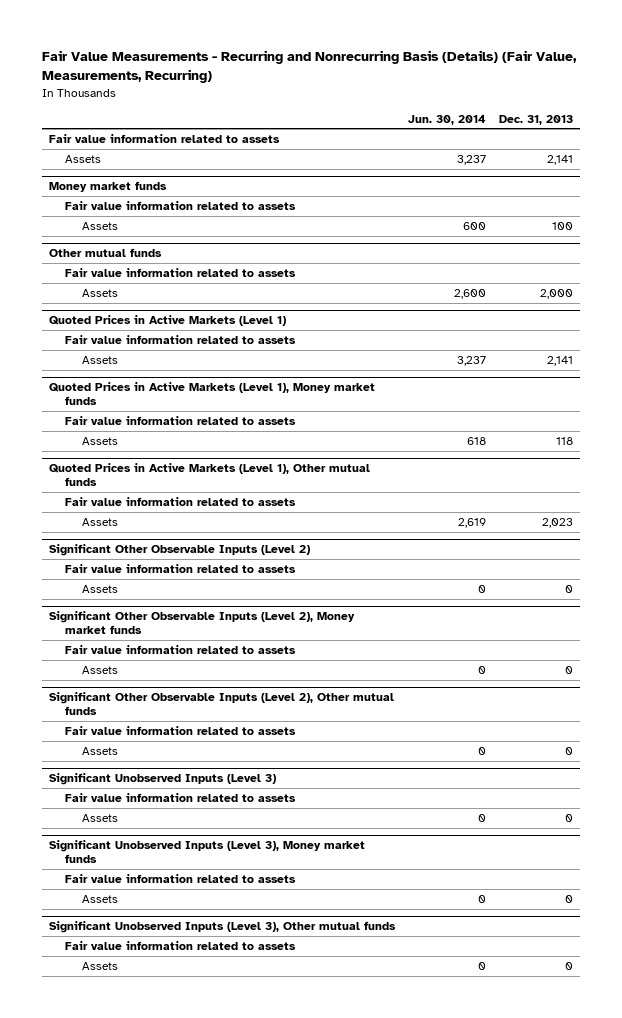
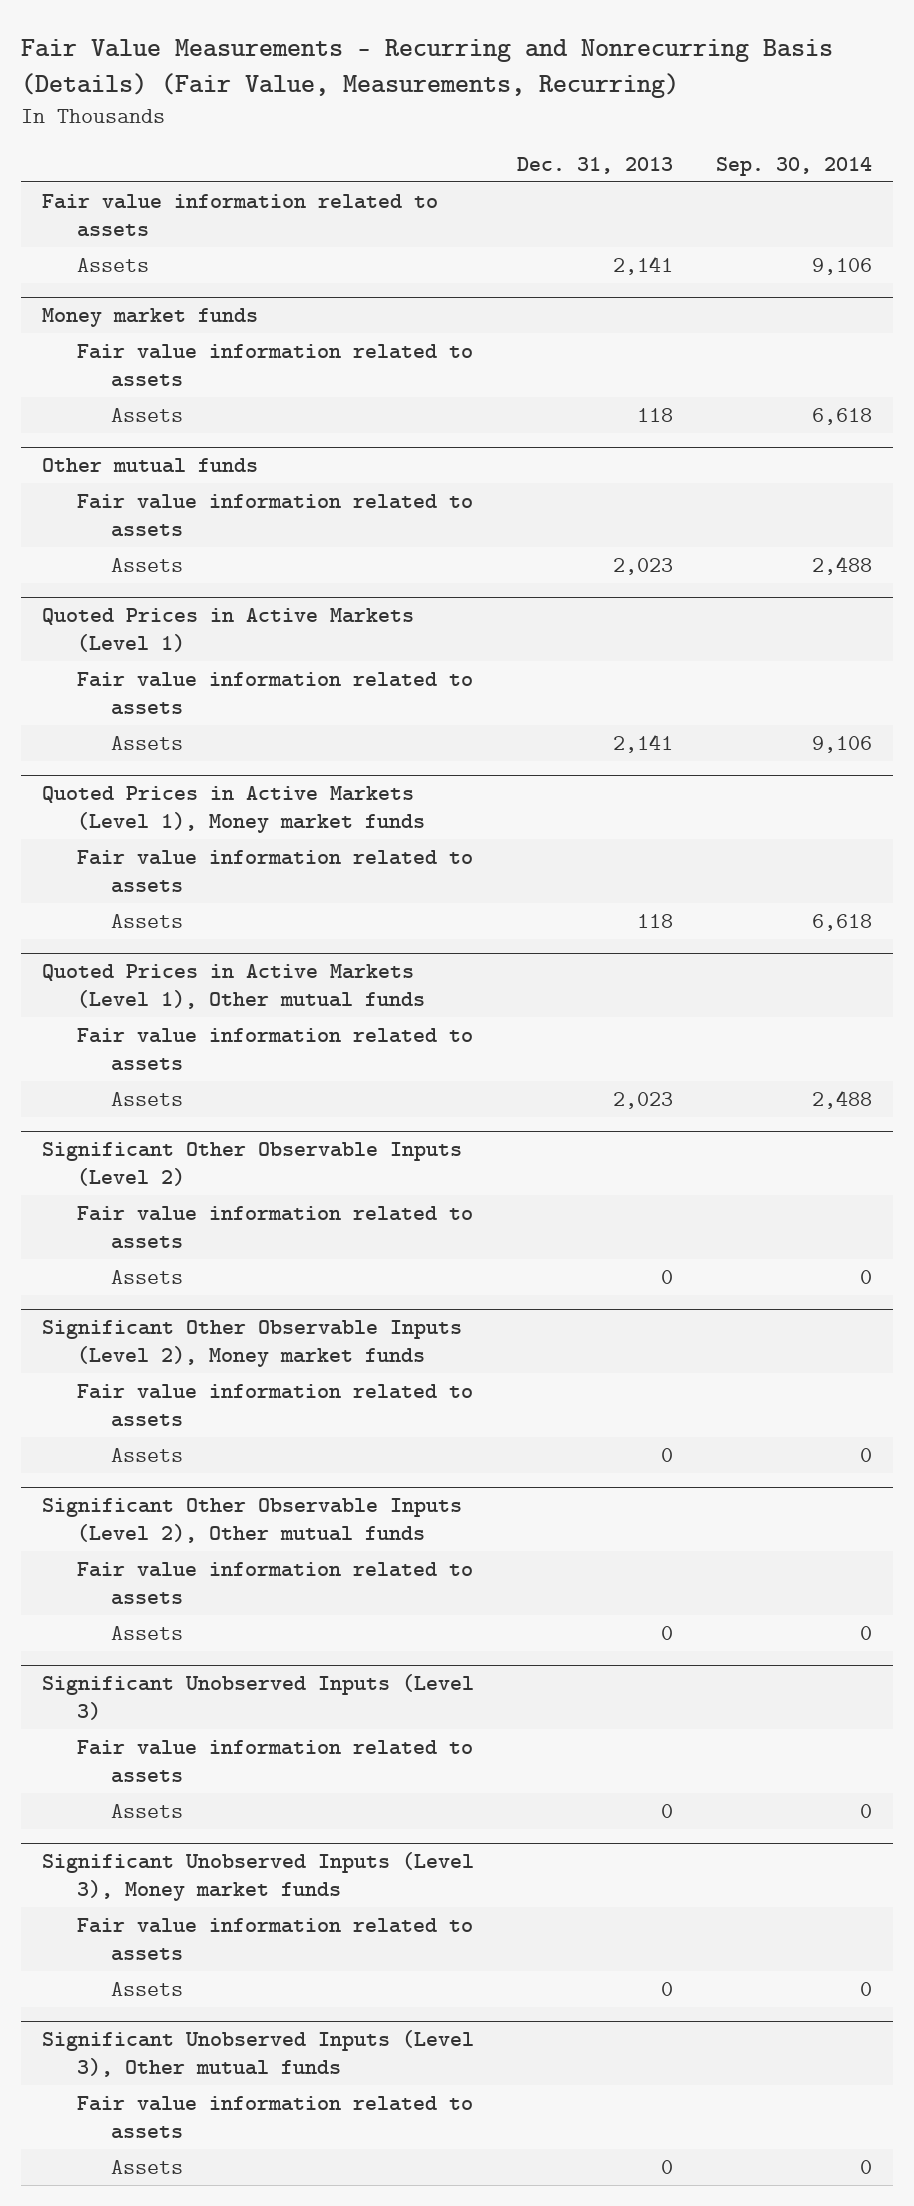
[407,114,486,125] Jun. 30, 2014 -> none
none -> [715,156,872,176] Sep. 30, 2014
[552,221,574,230] 100 -> [636,408,673,423] 118
[540,288,574,299] 2,000 -> [612,558,673,576] 2,023

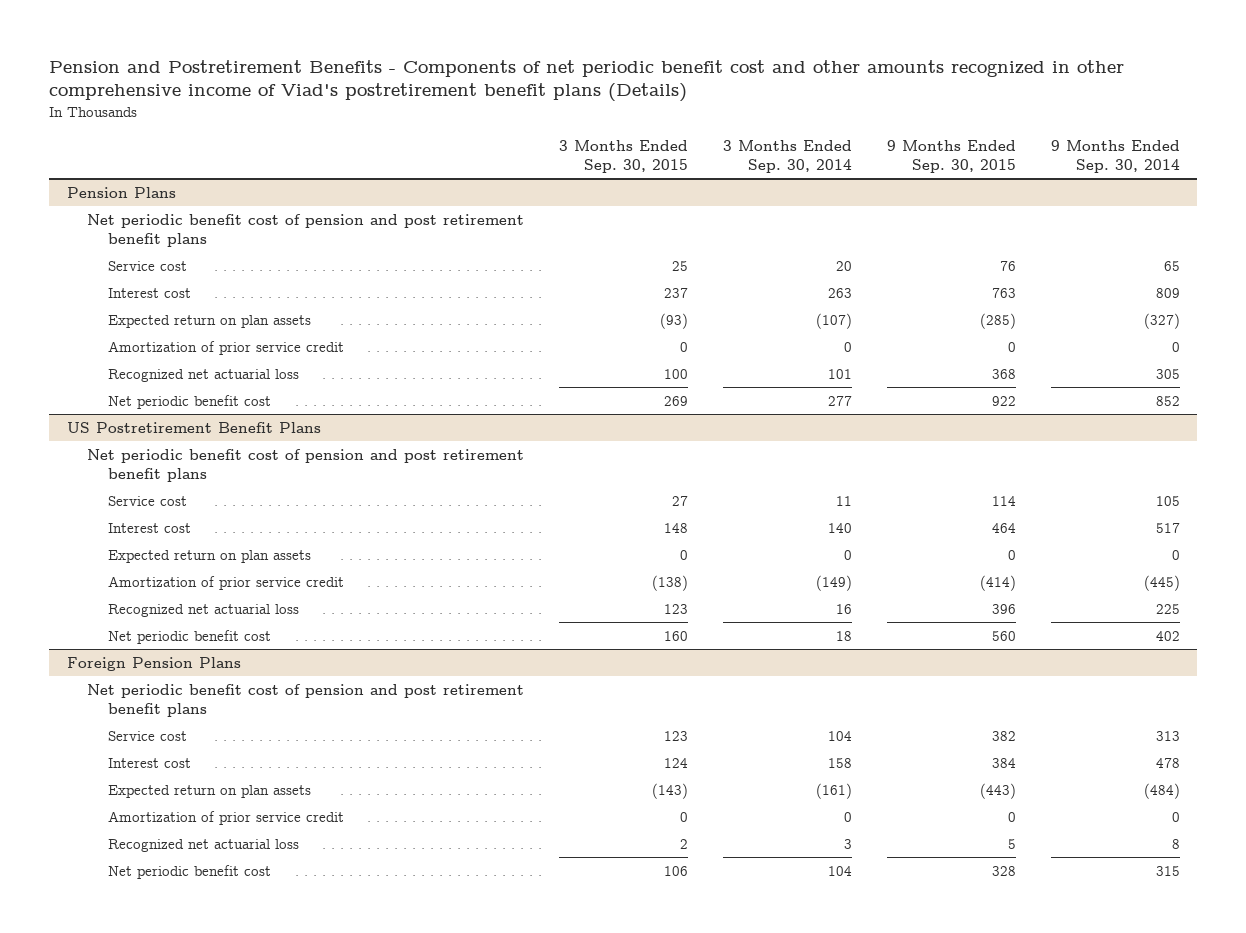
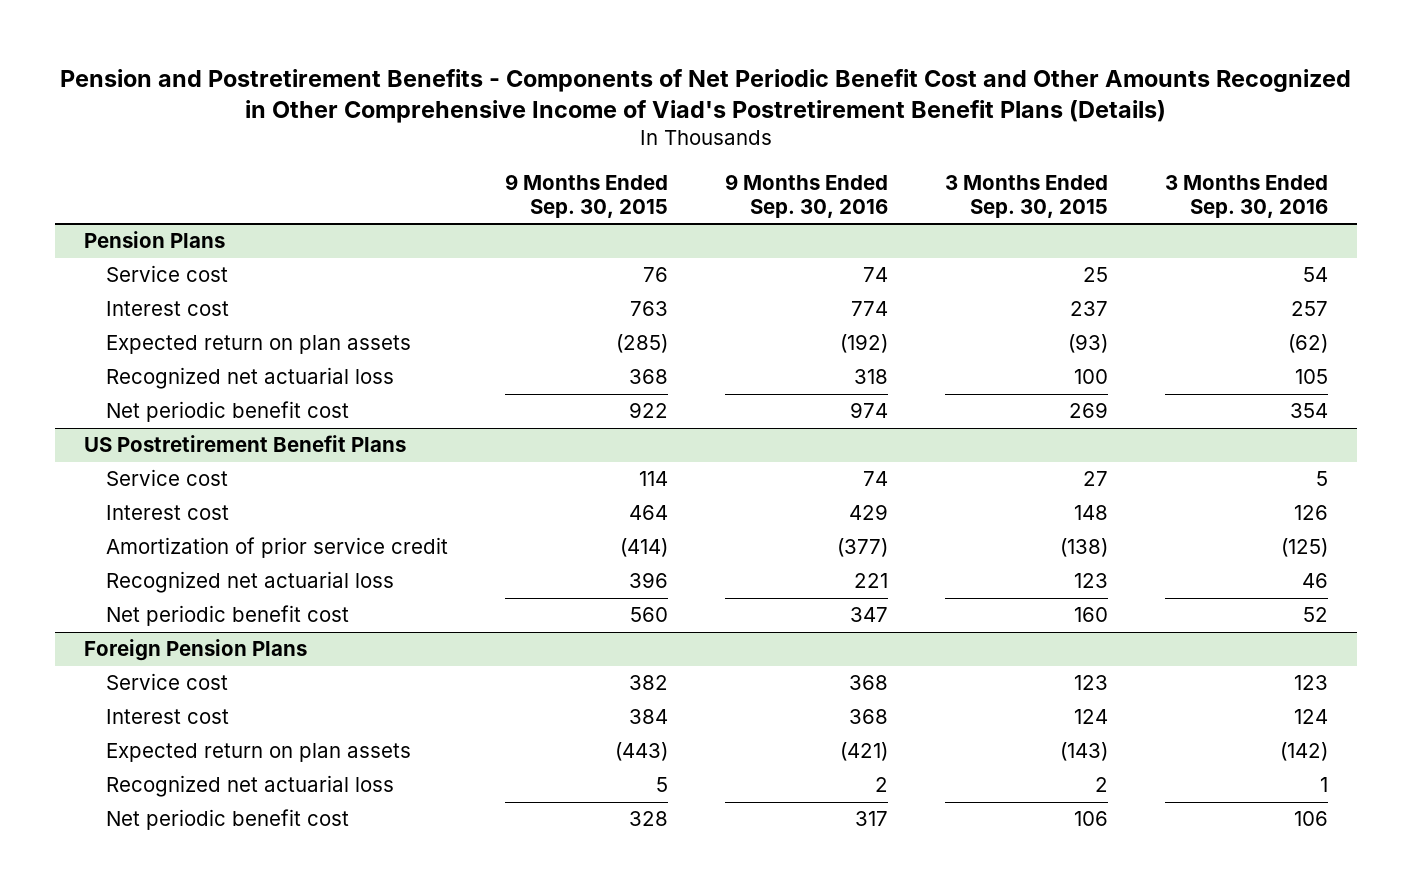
[49,59,1125,103] Pension and Postretirement Benefits - Components of net periodic benefit cost and other amounts recognized in other comprehensive income of Viad's postretirement benefit plans (Details) -> [59,68,1351,124] Pension and Postretirement Benefits - Components of Net Periodic Benefit Cost and Other Amounts Recognized in Other Comprehensive Income of Viad's Postretirement Benefit Plans (Details)
[722,139,852,173] 3 Months Ended Sep. 30, 2014 -> none
[1050,139,1180,173] 9 Months Ended Sep. 30, 2014 -> none
none -> [725,174,889,218] 9 Months Ended Sep. 30, 2016
none -> [1165,175,1329,218] 3 Months Ended Sep. 30, 2016
[87,213,525,247] Net periodic benefit cost of pension and post retirement benefit plans -> none
[107,340,344,355] Amortization of prior service credit -> none
[87,448,525,482] Net periodic benefit cost of pension and post retirement benefit plans -> none
[107,549,311,563] Expected return on plan assets -> none
[87,683,525,717] Net periodic benefit cost of pension and post retirement benefit plans -> none
[107,810,344,825] Amortization of prior service credit -> none

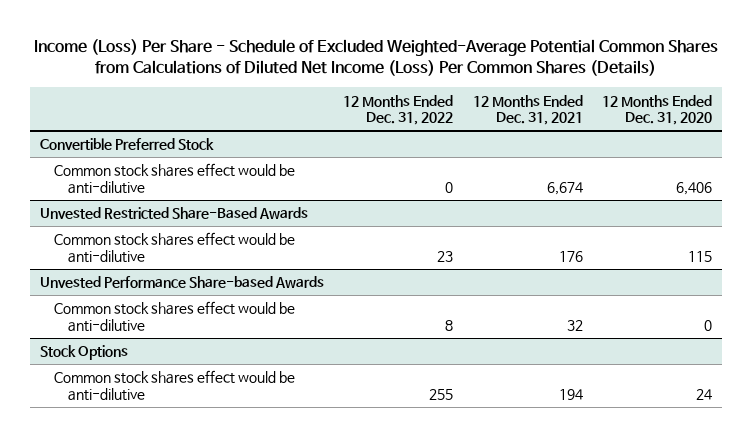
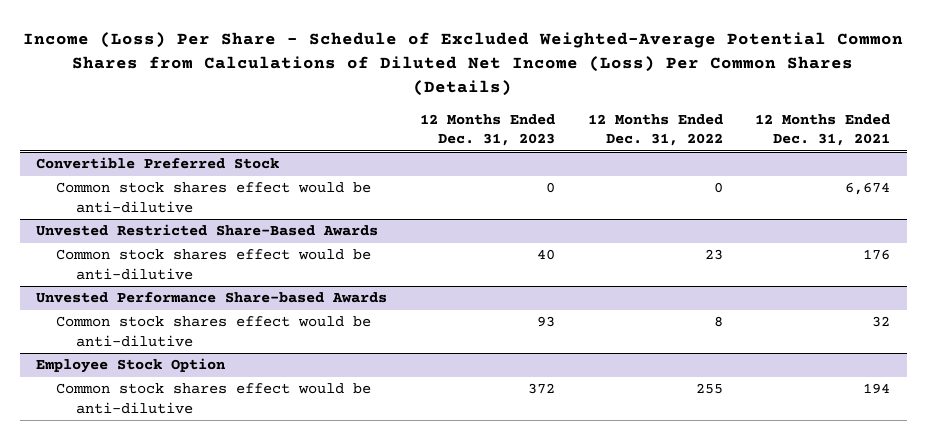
[602,94,713,126] 12 Months Ended Dec. 31, 2020 -> none
none -> [419,113,555,147] 12 Months Ended Dec. 31, 2023
[39,345,128,361] Stock Options -> [36,358,227,374] Employee Stock Option

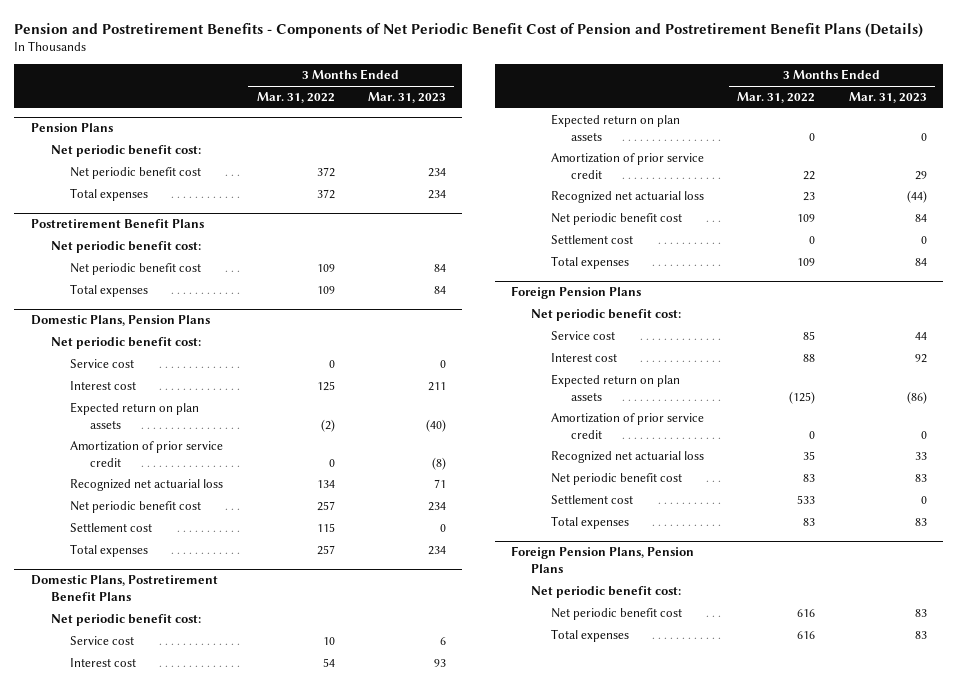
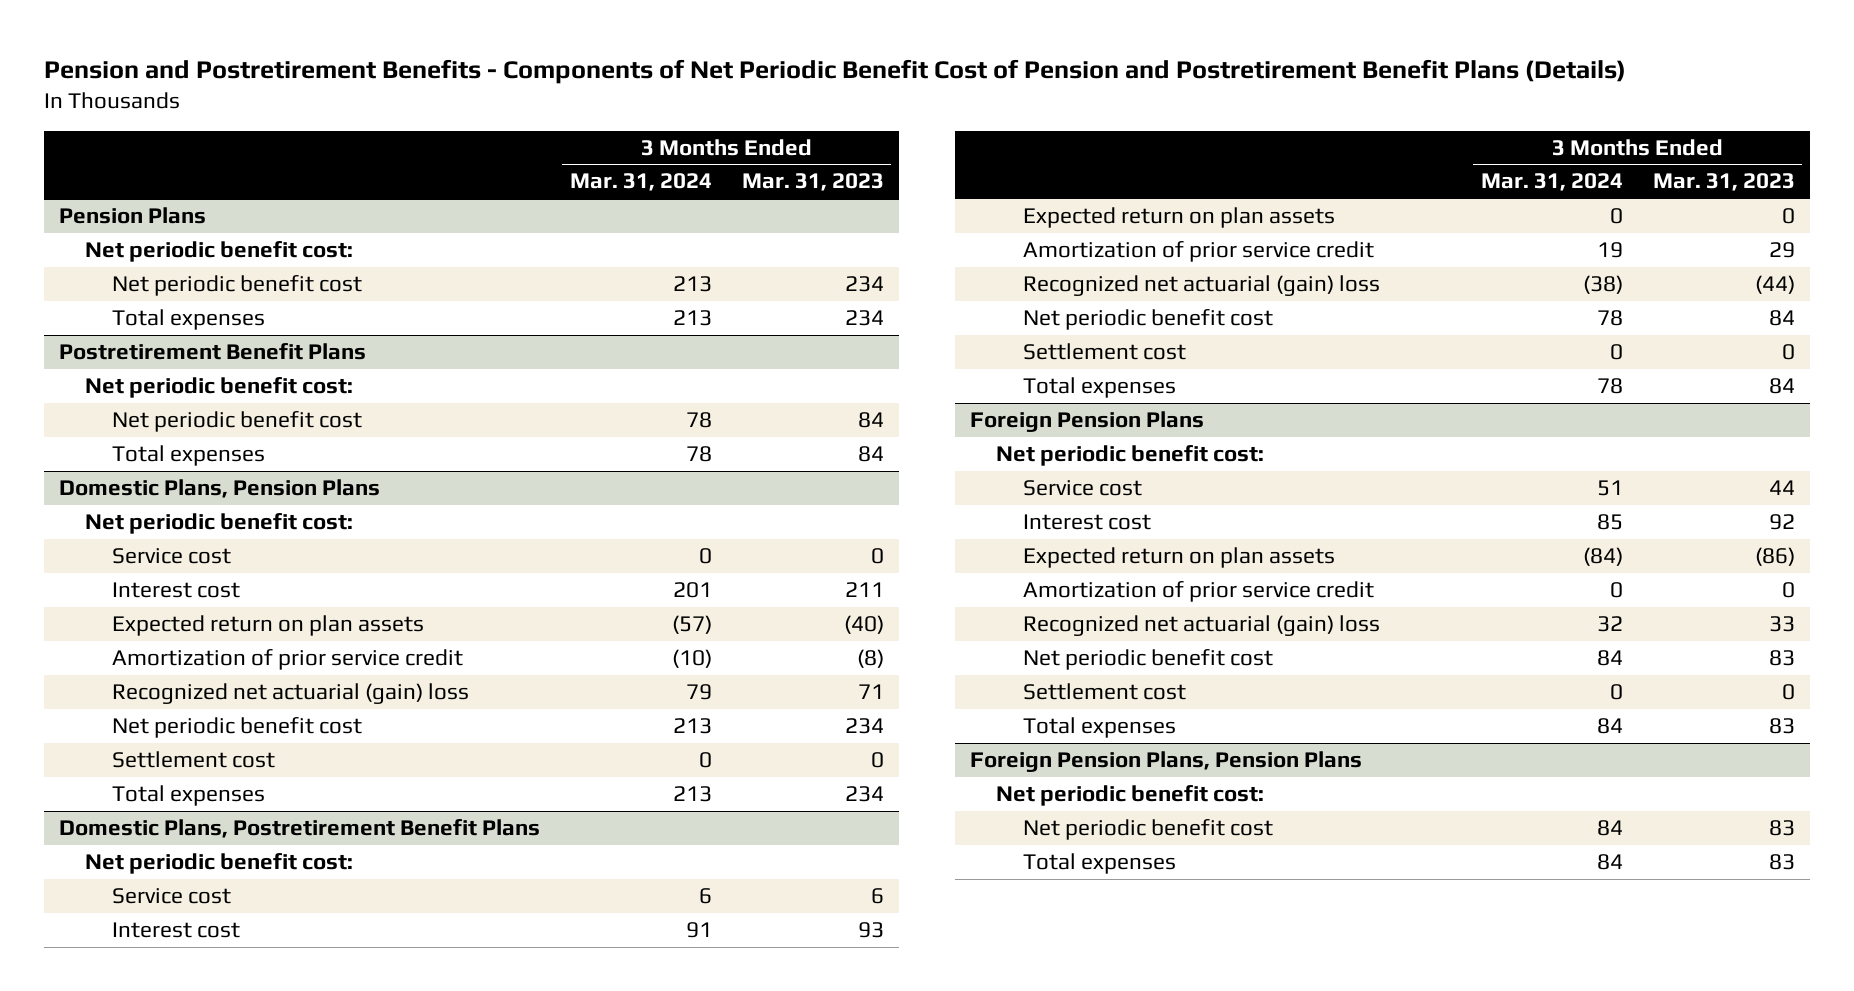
[256,92,335,104] Mar. 31, 2022 -> none
none -> [569,173,712,192] Mar. 31, 2024
[70,479,224,492] Recognized net actuarial loss -> [112,683,470,705] Recognized net actuarial (gain) loss
[551,191,705,204] Recognized net actuarial loss -> [1022,275,1380,297] Recognized net actuarial (gain) loss
[551,451,705,464] Recognized net actuarial loss -> [1022,615,1380,637] Recognized net actuarial (gain) loss

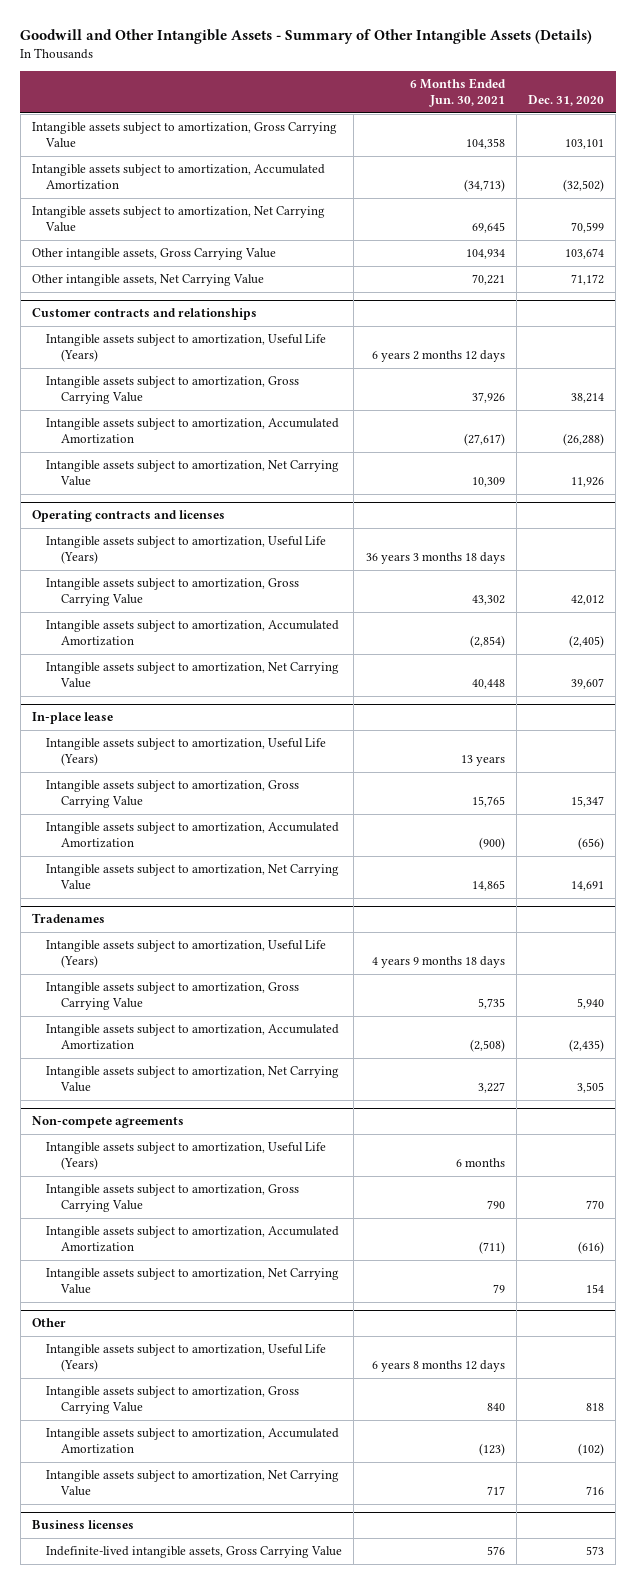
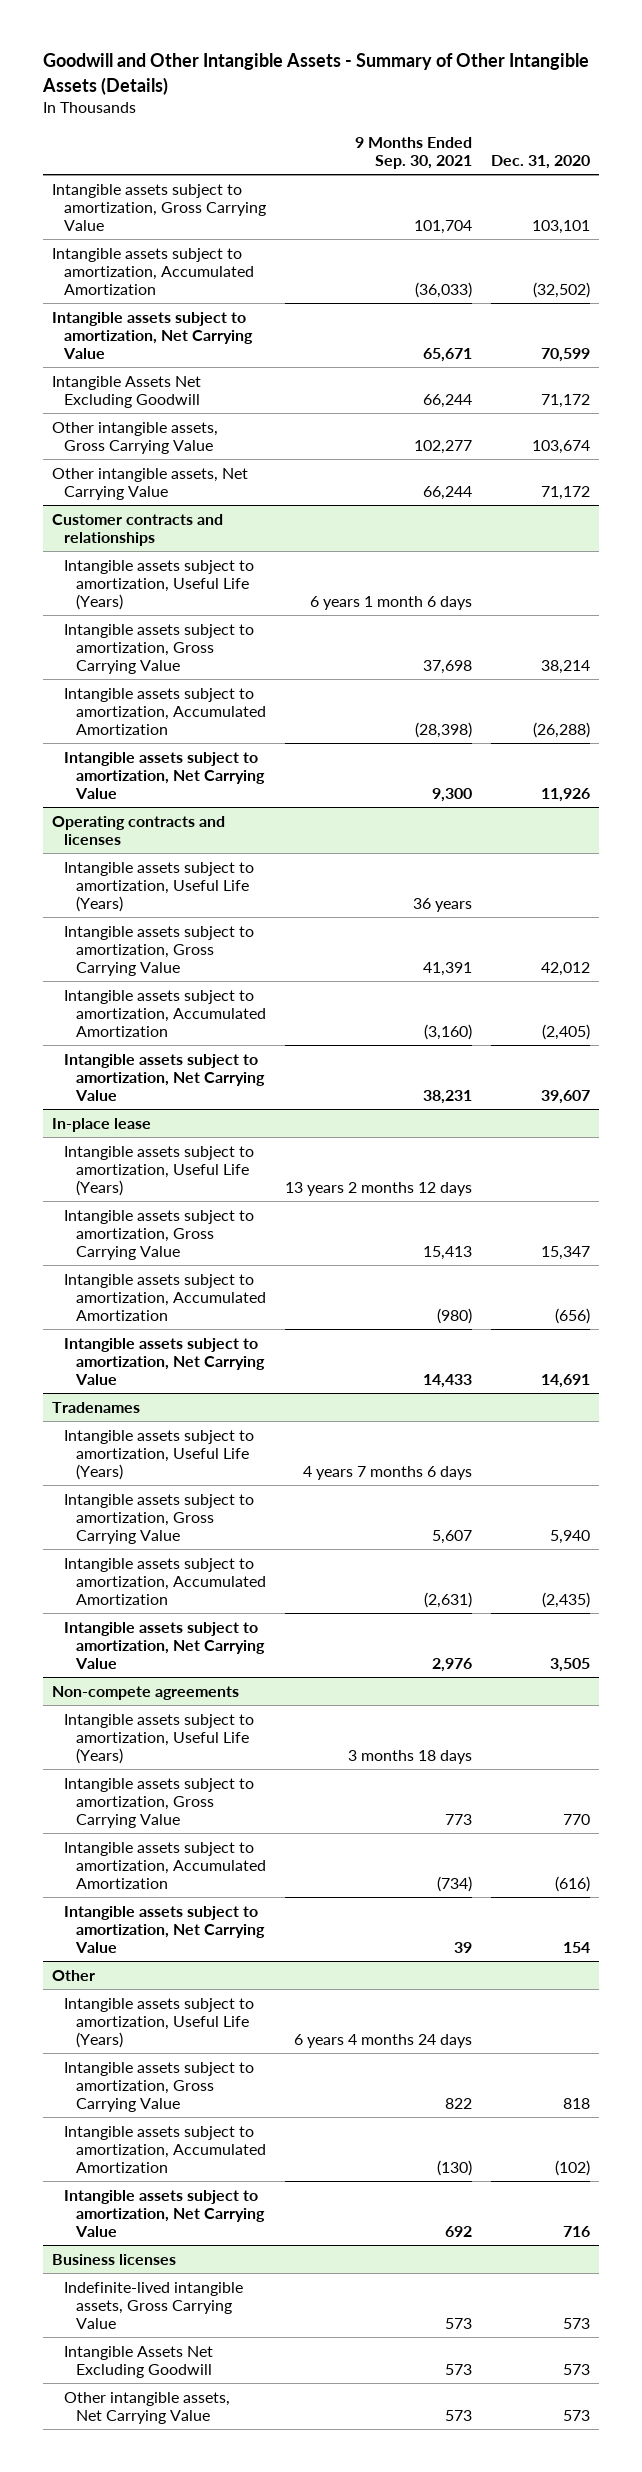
[409,78,506,108] 6 Months Ended Jun. 30, 2021 -> none
none -> [354,137,472,170] 9 Months Ended Sep. 30, 2021
none -> [52,375,202,408] Intangible Assets Net Excluding Goodwill
none -> [64,2345,214,2378] Intangible Assets Net Excluding Goodwill
none -> [64,2391,231,2424] Other intangible assets, Net Carrying Value

